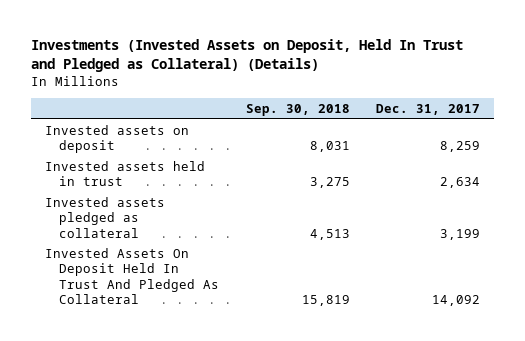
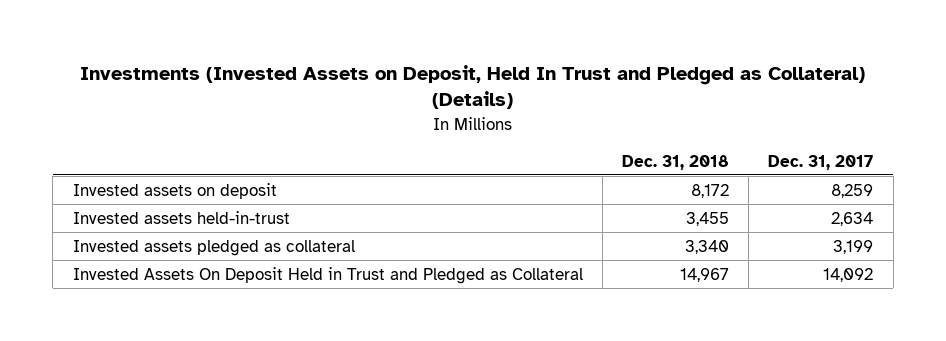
[245,103,350,116] Sep. 30, 2018 -> none
none -> [622,154,730,170] Dec. 31, 2018
[44,160,205,187] Invested assets held in trust -> [72,210,290,224] Invested assets held-in-trust
[44,247,219,305] Invested Assets On Deposit Held In Trust And Pledged As Collateral -> [72,266,583,284] Invested Assets On Deposit Held in Trust and Pledged as Collateral

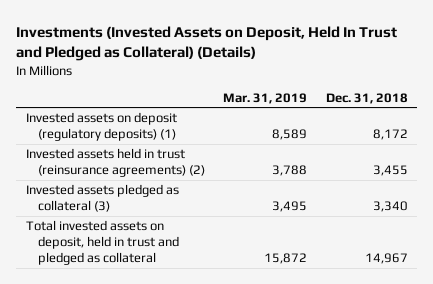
[768,154,874,170] Dec. 31, 2017 -> none
none -> [223,92,308,104] Mar. 31, 2019
[72,182,277,199] Invested assets on deposit -> [25,111,177,142] Invested assets on deposit (regulatory deposits) (1)
[72,210,290,224] Invested assets held-in-trust -> [25,147,205,178] Invested assets held in trust (reinsurance agreements) (2)
[72,239,355,256] Invested assets pledged as collateral -> [25,183,179,213] Invested assets pledged as collateral (3)
[72,266,583,284] Invested Assets On Deposit Held in Trust and Pledged as Collateral -> [25,219,179,266] Total invested assets on deposit, held in trust and pledged as collateral

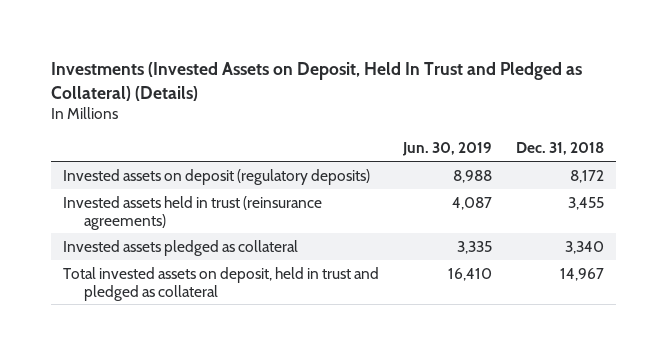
[223,92,308,104] Mar. 31, 2019 -> none
none -> [402,142,493,157] Jun. 30, 2019
[25,111,177,142] Invested assets on deposit (regulatory deposits) (1) -> [63,168,371,185] Invested assets on deposit (regulatory deposits)
[25,147,205,178] Invested assets held in trust (reinsurance agreements) (2) -> [63,195,323,230] Invested assets held in trust (reinsurance agreements)
[25,183,179,213] Invested assets pledged as collateral (3) -> [63,239,299,256] Invested assets pledged as collateral

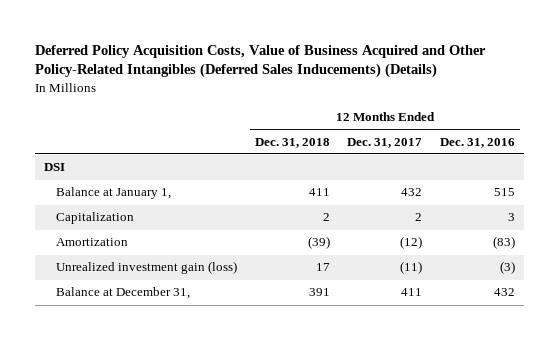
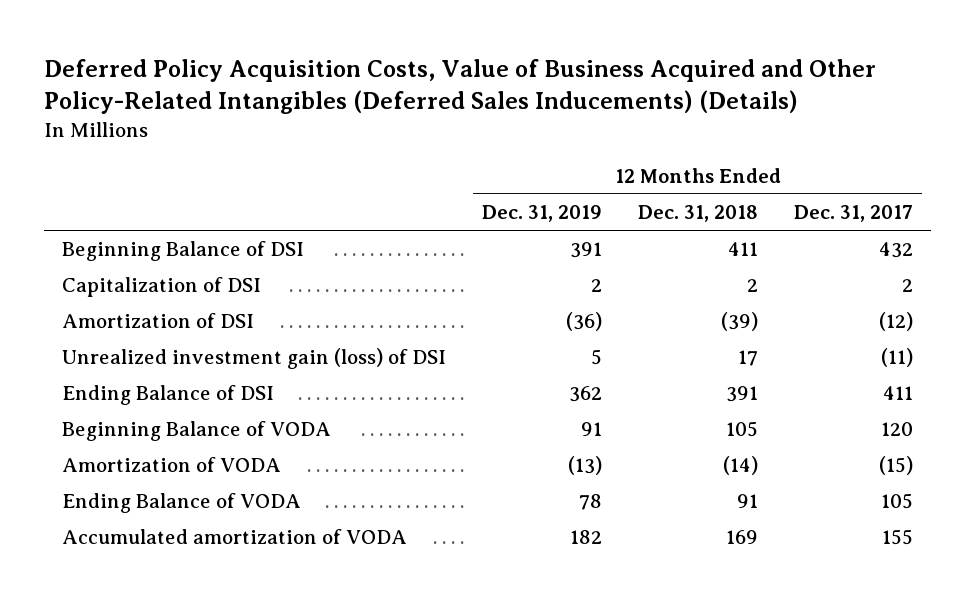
[440,137,516,148] Dec. 31, 2016 -> none
none -> [482,205,603,223] Dec. 31, 2019
[43,163,65,172] DSI -> none
[56,187,172,200] Balance at January 1, -> [62,241,305,262] Beginning Balance of DSI
[56,212,135,225] Capitalization -> [62,277,262,298] Capitalization of DSI
[56,238,129,247] Amortization -> [62,313,255,329] Amortization of DSI
[56,261,238,275] Unrealized investment gain (loss) -> [62,348,447,370] Unrealized investment gain (loss) of DSI
[56,287,191,300] Balance at December 31, -> [62,385,275,406] Ending Balance of DSI
none -> [62,421,332,442] Beginning Balance of VODA
none -> [62,457,282,473] Amortization of VODA
none -> [62,493,302,514] Ending Balance of VODA
none -> [62,529,408,545] Accumulated amortization of VODA

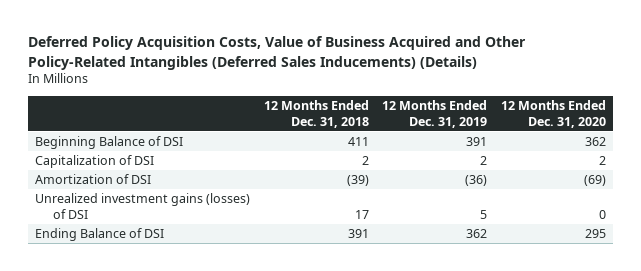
[794,205,914,223] Dec. 31, 2017 -> none
none -> [500,99,606,128] 12 Months Ended Dec. 31, 2020
[62,348,447,370] Unrealized investment gain (loss) of DSI -> [34,193,250,220] Unrealized investment gains (losses) of DSI
[62,421,332,442] Beginning Balance of VODA -> none
[62,457,282,473] Amortization of VODA -> none
[62,493,302,514] Ending Balance of VODA -> none
[62,529,408,545] Accumulated amortization of VODA -> none

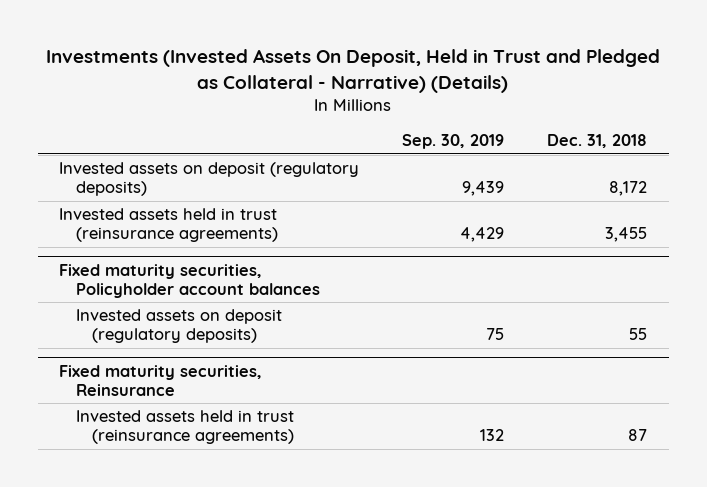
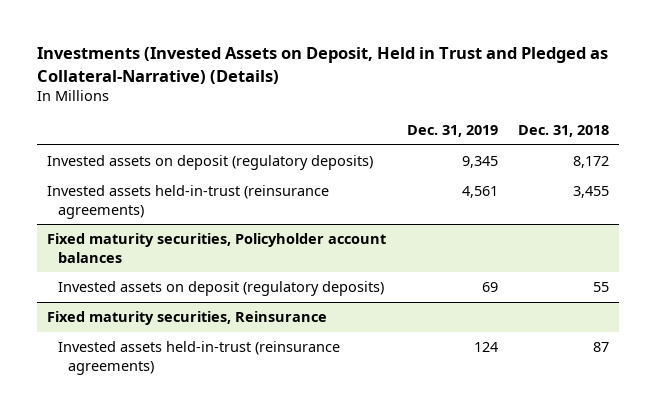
[46,49,661,93] Investments (Invested Assets On Deposit, Held in Trust and Pledged as Collateral - Narrative) (Details) -> [37,47,609,84] Investments (Invested Assets on Deposit, Held in Trust and Pledged as Collateral-Narrative) (Details)
[402,134,505,150] Sep. 30, 2019 -> none
none -> [406,125,498,138] Dec. 31, 2019
[59,207,278,243] Invested assets held in trust (reinsurance agreements) -> [47,184,330,219] Invested assets held-in-trust (reinsurance agreements)
[75,409,294,445] Invested assets held in trust (reinsurance agreements) -> [57,340,340,375] Invested assets held-in-trust (reinsurance agreements)

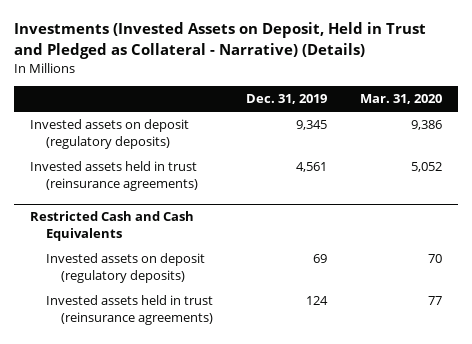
[37,47,609,84] Investments (Invested Assets on Deposit, Held in Trust and Pledged as Collateral-Narrative) (Details) -> [13,22,426,59] Investments (Invested Assets on Deposit, Held in Trust and Pledged as Collateral - Narrative) (Details)
[518,125,610,138] Dec. 31, 2018 -> none
none -> [359,94,442,105] Mar. 31, 2020
[47,232,387,263] Fixed maturity securities, Policyholder account balances -> none
[47,184,330,219] Invested assets held-in-trust (reinsurance agreements) -> [30,161,198,191] Invested assets held in trust (reinsurance agreements)
none -> [30,211,195,241] Restricted Cash and Cash Equivalents
[47,310,328,325] Fixed maturity securities, Reinsurance -> none
[57,340,340,375] Invested assets held-in-trust (reinsurance agreements) -> [45,295,214,325] Invested assets held in trust (reinsurance agreements)

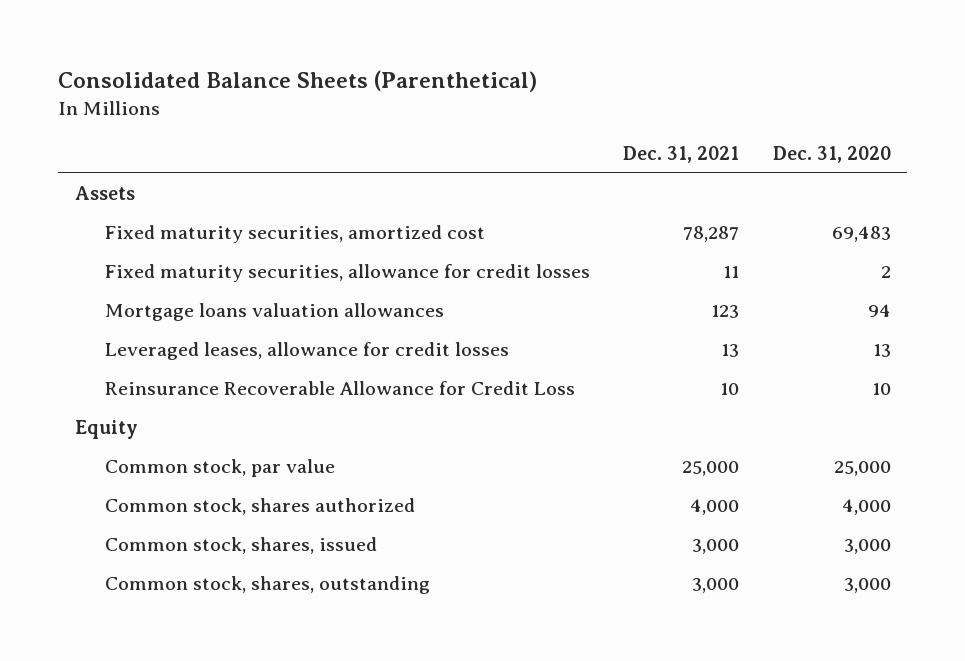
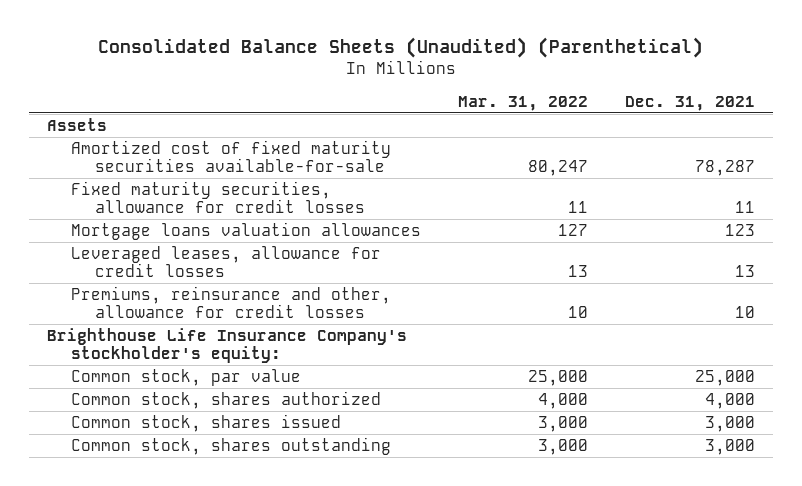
[58,70,538,93] Consolidated Balance Sheets (Parenthetical) -> [97,36,703,58] Consolidated Balance Sheets (Unaudited) (Parenthetical)
[772,146,891,164] Dec. 31, 2020 -> none
none -> [457,95,588,111] Mar. 31, 2022
[105,225,486,244] Fixed maturity securities, amortized cost -> [71,140,392,173] Amortized cost of fixed maturity securities available-for-sale
[105,381,576,396] Reinsurance Recoverable Allowance for Credit Loss -> [71,286,392,319] Premiums, reinsurance and other, allowance for credit losses
[74,420,138,440] Equity -> [46,328,407,364] Brighthouse Life Insurance Company's stockholder's equity:
[105,537,378,555] Common stock, shares, issued -> [71,414,342,433] Common stock, shares issued
[105,576,431,595] Common stock, shares, outstanding -> [71,437,392,456] Common stock, shares outstanding

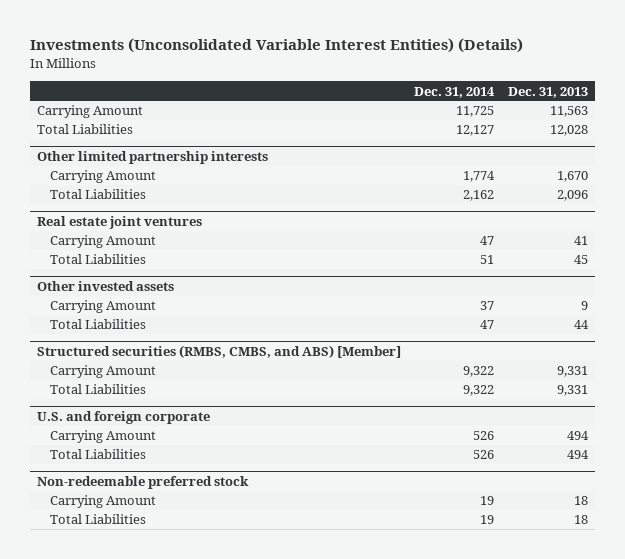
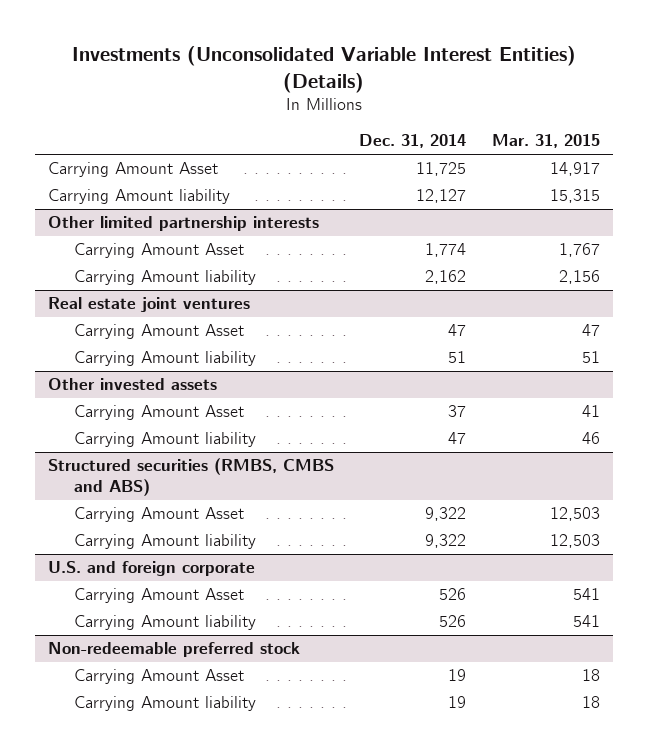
[507,86,588,98] Dec. 31, 2013 -> none
none -> [491,134,600,149] Mar. 31, 2015
[36,105,143,119] Carrying Amount -> [47,162,218,178] Carrying Amount Asset
[36,124,133,135] Total Liabilities -> [47,189,230,205] Carrying Amount liability
[50,170,157,184] Carrying Amount -> [73,243,244,259] Carrying Amount Asset
[50,189,147,200] Total Liabilities -> [73,270,256,286] Carrying Amount liability
[50,235,157,249] Carrying Amount -> [73,324,244,340] Carrying Amount Asset
[50,254,147,265] Total Liabilities -> [73,351,256,367] Carrying Amount liability
[50,300,157,314] Carrying Amount -> [73,405,244,421] Carrying Amount Asset
[50,319,147,330] Total Liabilities -> [73,432,256,448] Carrying Amount liability
[36,344,401,358] Structured securities (RMBS, CMBS, and ABS) [Member] -> [47,458,334,496] Structured securities (RMBS, CMBS and ABS)
[50,365,157,379] Carrying Amount -> [73,507,244,523] Carrying Amount Asset
[50,384,147,395] Total Liabilities -> [73,534,256,550] Carrying Amount liability
[50,430,157,444] Carrying Amount -> [73,588,244,604] Carrying Amount Asset
[50,449,147,460] Total Liabilities -> [73,615,256,631] Carrying Amount liability
[50,495,157,509] Carrying Amount -> [73,669,244,685] Carrying Amount Asset
[50,514,147,525] Total Liabilities -> [73,696,256,712] Carrying Amount liability

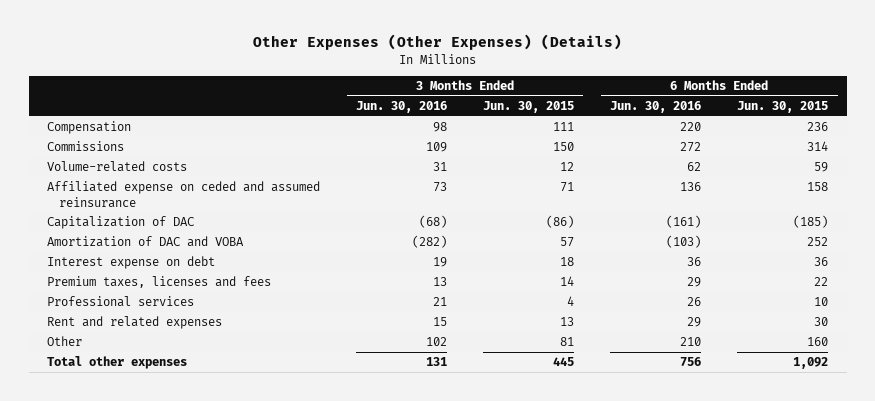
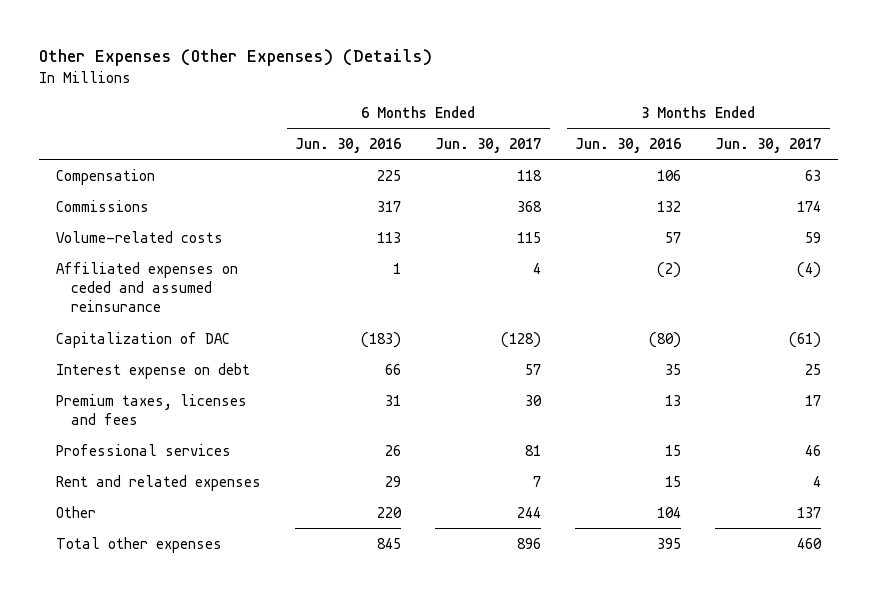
[483,101,575,114] Jun. 30, 2015 -> none
[737,101,829,114] Jun. 30, 2015 -> none
none -> [435,138,542,154] Jun. 30, 2017
none -> [715,138,822,154] Jun. 30, 2017
[46,236,244,248] Amortization of DAC and VOBA -> none
[432,122,447,133] 98 -> [657,169,682,181] 106
[680,122,702,132] 220 -> [377,169,402,181] 225
[425,142,447,153] 109 -> [657,200,682,212] 132
[680,142,702,153] 272 -> [377,200,402,212] 317
[432,162,447,172] 31 -> [665,231,682,243] 57
[687,162,702,172] 62 -> [377,231,402,243] 113
[46,181,320,208] Affiliated expense on ceded and assumed reinsurance -> [56,261,239,313] Affiliated expenses on ceded and assumed reinsurance
[432,182,447,193] 73 -> [657,261,682,278] (2)
[680,182,702,192] 136 -> [393,262,402,274] 1
[418,215,447,229] (68) -> [649,331,682,348] (80)
[666,215,702,229] (161) -> [361,331,402,348] (183)
[432,257,447,268] 19 -> [665,363,682,375] 35
[687,257,702,267] 36 -> [385,363,402,375] 66
[687,277,702,288] 29 -> [385,394,402,406] 31
[432,297,447,307] 21 -> [665,444,682,456] 15
[425,337,447,347] 102 -> [657,506,682,518] 104
[680,337,702,347] 210 -> [377,506,403,518] 220
[425,357,447,367] 131 -> [657,537,682,549] 395
[680,357,702,367] 756 -> [377,537,402,549] 845

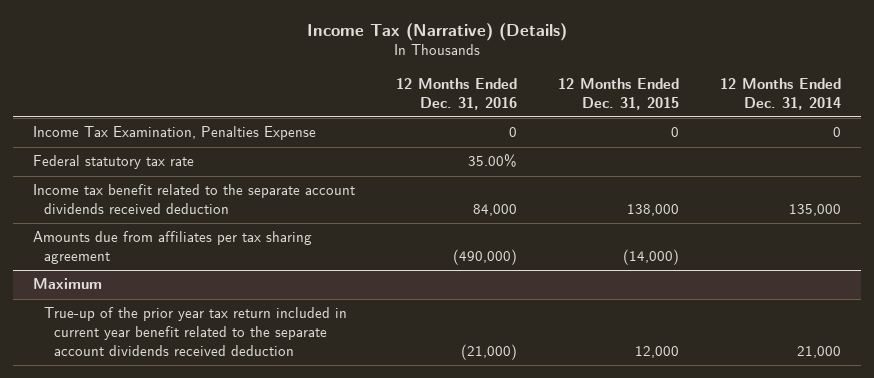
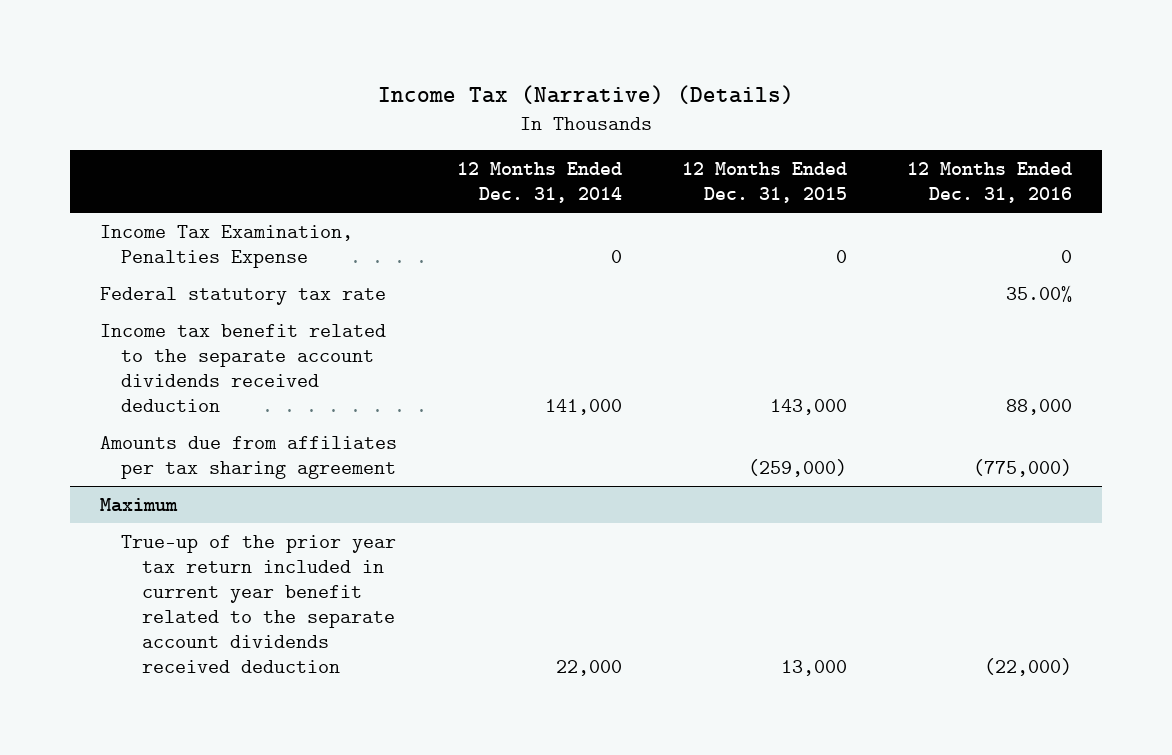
[473,203,518,216] 84,000 -> [1006,398,1073,415] 88,000
[627,203,680,216] 138,000 -> [770,398,848,415] 143,000
[788,203,841,216] 135,000 -> [544,398,622,415] 141,000
[453,248,518,265] (490,000) -> [973,458,1073,477] (775,000)
[623,248,680,265] (14,000) -> [748,458,848,477] (259,000)
[461,343,518,360] (21,000) -> [984,658,1073,677] (22,000)
[635,345,680,358] 12,000 -> [781,660,848,677] 13,000
[796,345,841,358] 21,000 -> [555,660,622,677] 22,000

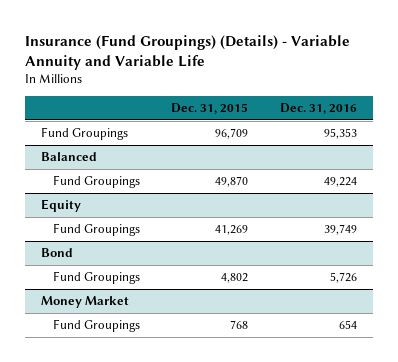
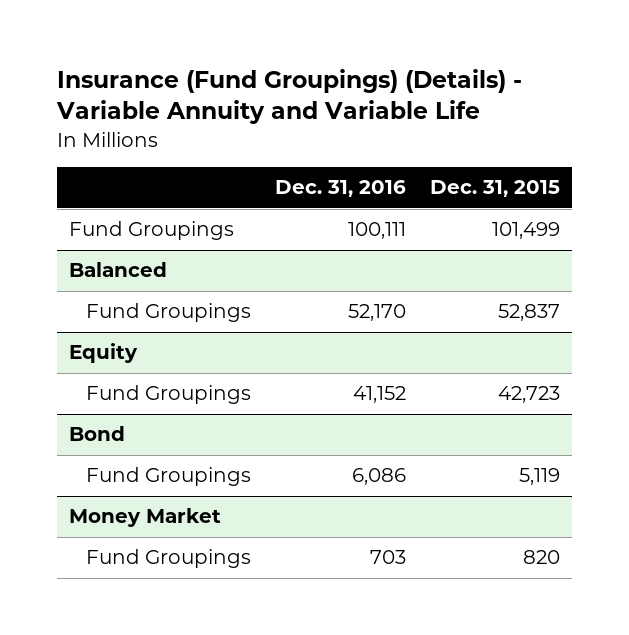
[215,128,249,140] 96,709 -> [492,222,561,240] 101,499
[323,128,357,140] 95,353 -> [348,222,407,240] 100,111
[215,176,249,188] 49,870 -> [498,304,561,322] 52,837
[323,177,357,188] 49,224 -> [348,304,407,322] 52,170
[215,225,249,236] 41,269 -> [498,386,561,404] 42,723
[323,224,357,236] 39,749 -> [353,386,407,404] 41,152
[221,273,249,284] 4,802 -> [519,468,561,486] 5,119
[329,272,357,284] 5,726 -> [352,468,407,486] 6,086
[230,320,249,330] 768 -> [523,550,561,565] 820
[338,320,357,330] 654 -> [370,550,407,565] 703

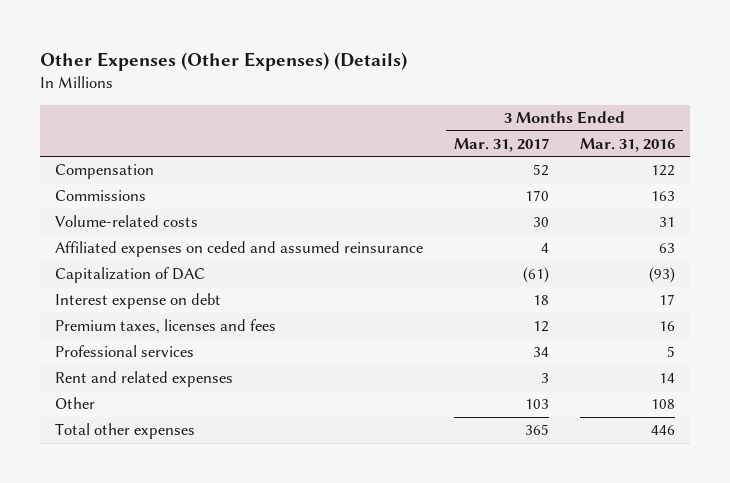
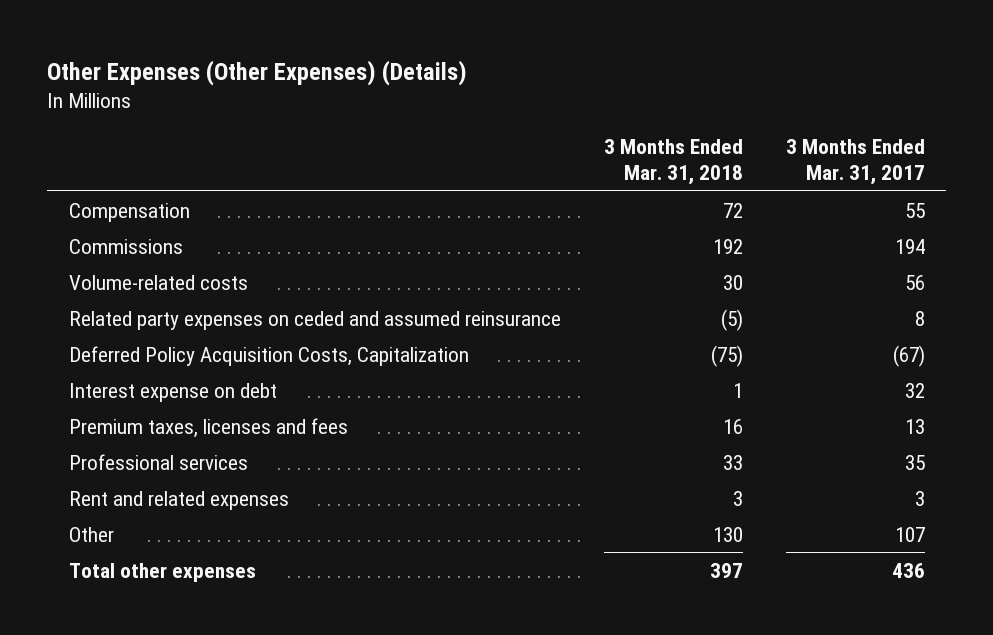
[579,137,675,152] Mar. 31, 2016 -> none
none -> [603,139,743,186] 3 Months Ended Mar. 31, 2018
[55,267,206,284] Capitalization of DAC -> none
[533,164,550,177] 52 -> [904,202,925,218] 55
[525,190,550,202] 170 -> [894,238,925,254] 194
[533,217,550,228] 30 -> [904,274,925,290] 56
[55,241,424,258] Affiliated expenses on ceded and assumed reinsurance -> [68,310,561,330] Related party expenses on ceded and assumed reinsurance
[541,243,550,254] 4 -> [914,310,925,326] 8
none -> [68,345,469,366] Deferred Policy Acquisition Costs, Capitalization
[533,295,550,306] 18 -> [904,382,925,398] 32
[533,321,550,333] 12 -> [904,418,925,434] 13
[533,347,550,358] 34 -> [904,454,925,470] 35
[525,399,550,410] 103 -> [894,526,925,542] 107
[525,424,550,436] 365 -> [891,562,925,578] 436

